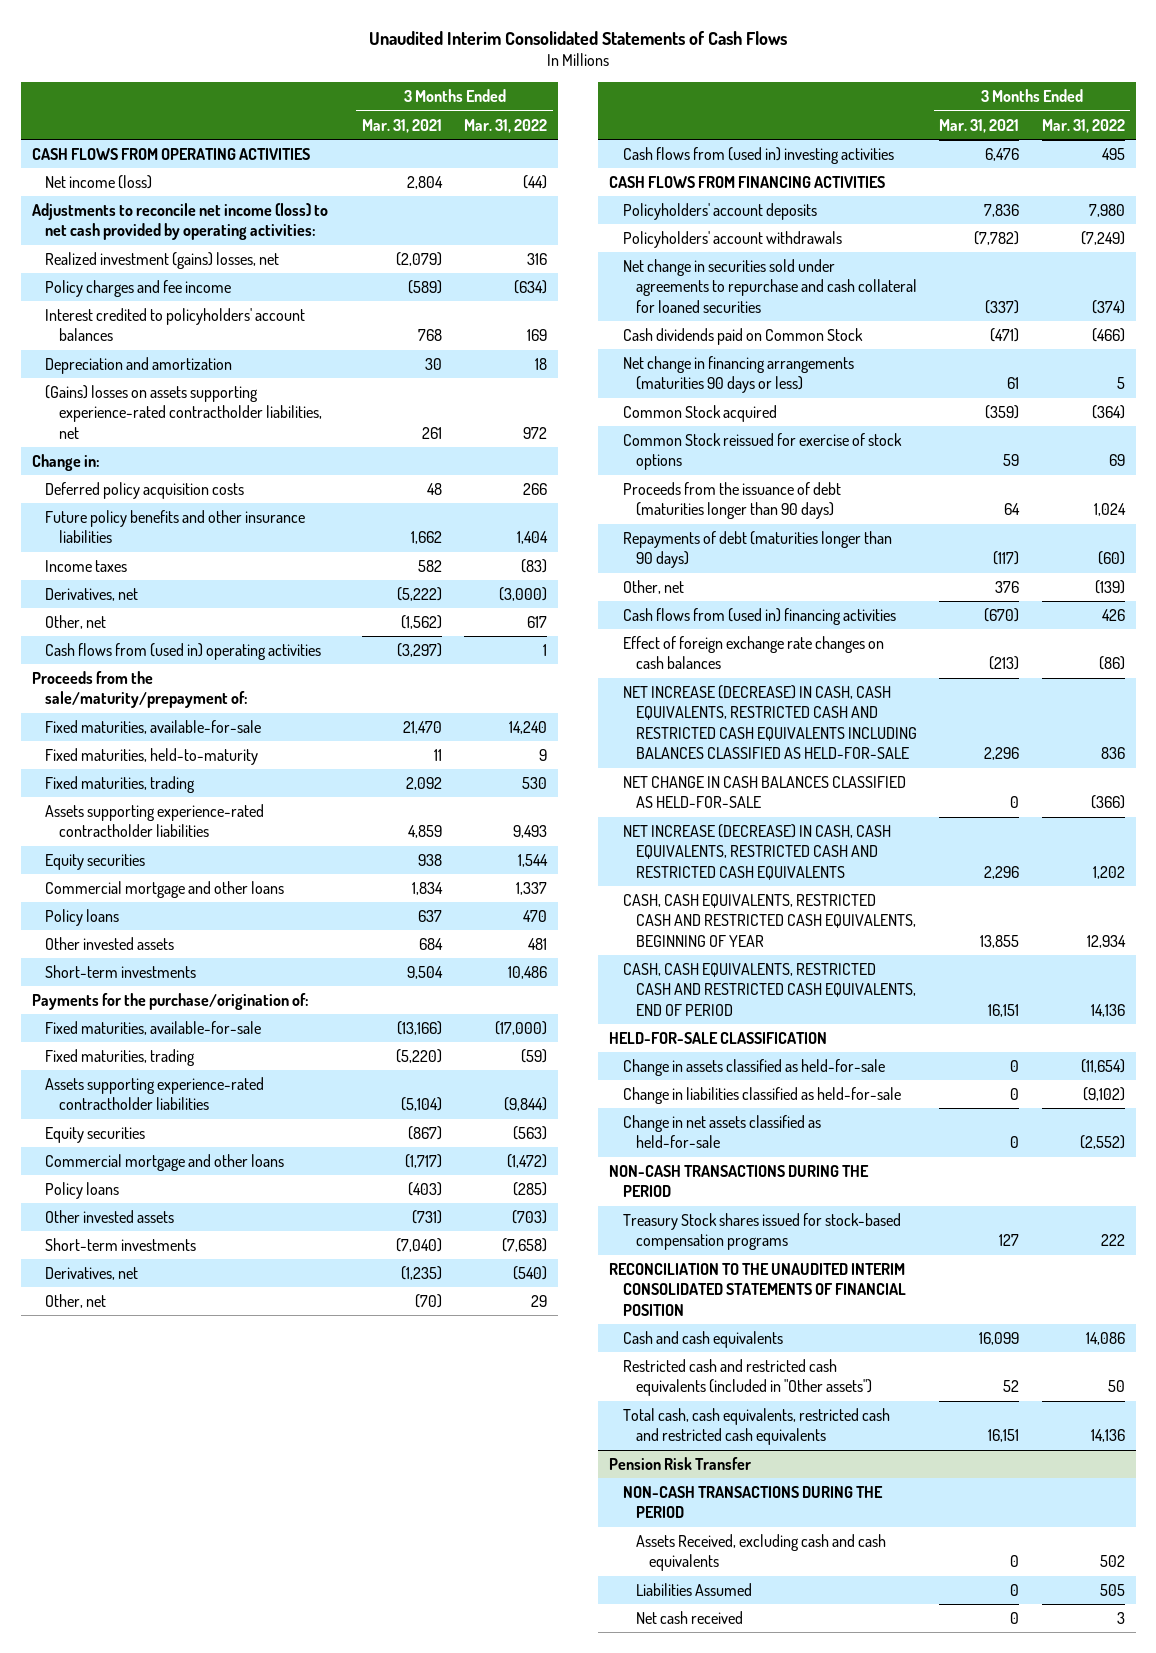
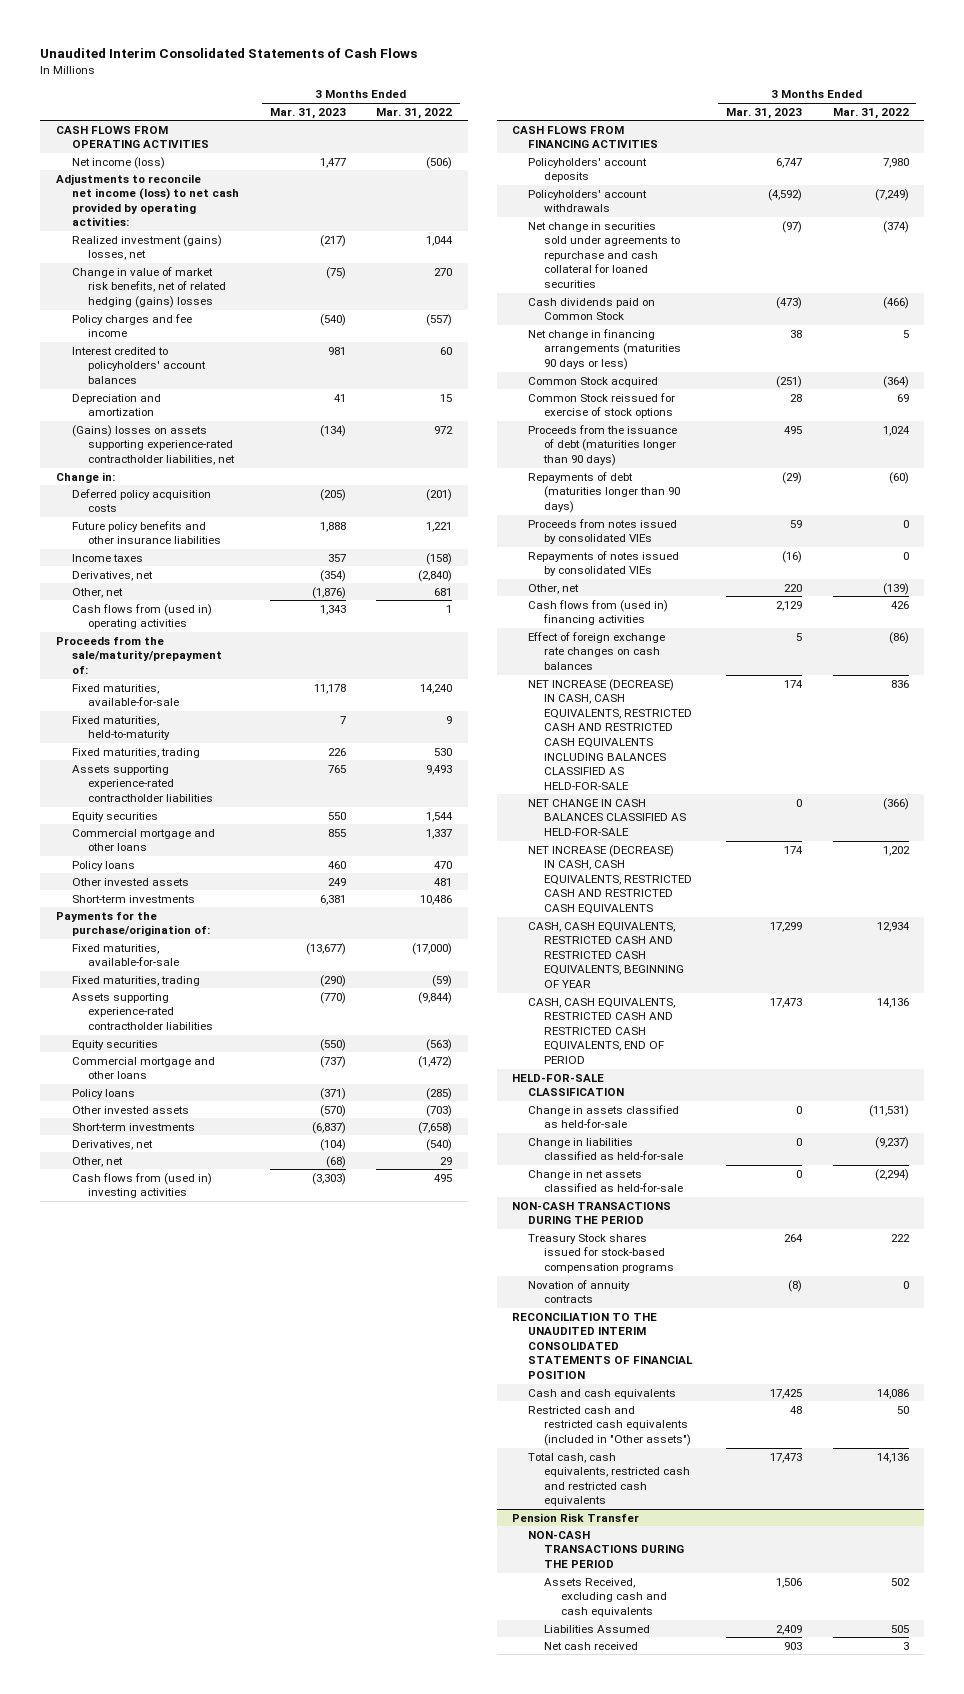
[361,118,442,133] Mar. 31, 2021 -> none
none -> [269,107,346,119] Mar. 31, 2023
[523,174,548,189] (44) -> [426,156,453,169] (506)
[527,252,548,265] 316 -> [426,235,454,246] 1,044
none -> [71,266,227,308] Change in value of market risk benefits, net of related hedging (gains) losses
[514,279,548,294] (634) -> [426,313,453,326] (557)
[527,329,548,342] 169 -> [440,346,453,355] 60
[535,357,548,370] 18 -> [440,393,453,402] 15
[523,482,548,495] 266 -> [426,488,453,501] (201)
[517,531,549,545] 1,404 -> [426,521,453,532] 1,221
[521,558,548,573] (83) -> [426,552,453,565] (158)
[499,586,548,601] (3,000) -> [418,569,453,582] (2,840)
[527,615,548,628] 617 -> [434,587,453,596] 681
none -> [528,518,678,545] Proceeds from notes issued by consolidated VIEs
none -> [528,550,680,577] Repayments of notes issued by consolidated VIEs
[1080,1058,1125,1073] (11,654) -> [868,1104,909,1117] (11,531)
[1082,1086,1125,1101] (9,102) -> [874,1136,909,1149] (9,237)
[1079,1135,1125,1150] (2,552) -> [874,1168,909,1181] (2,294)
none -> [528,1279,631,1304] Novation of annuity contracts

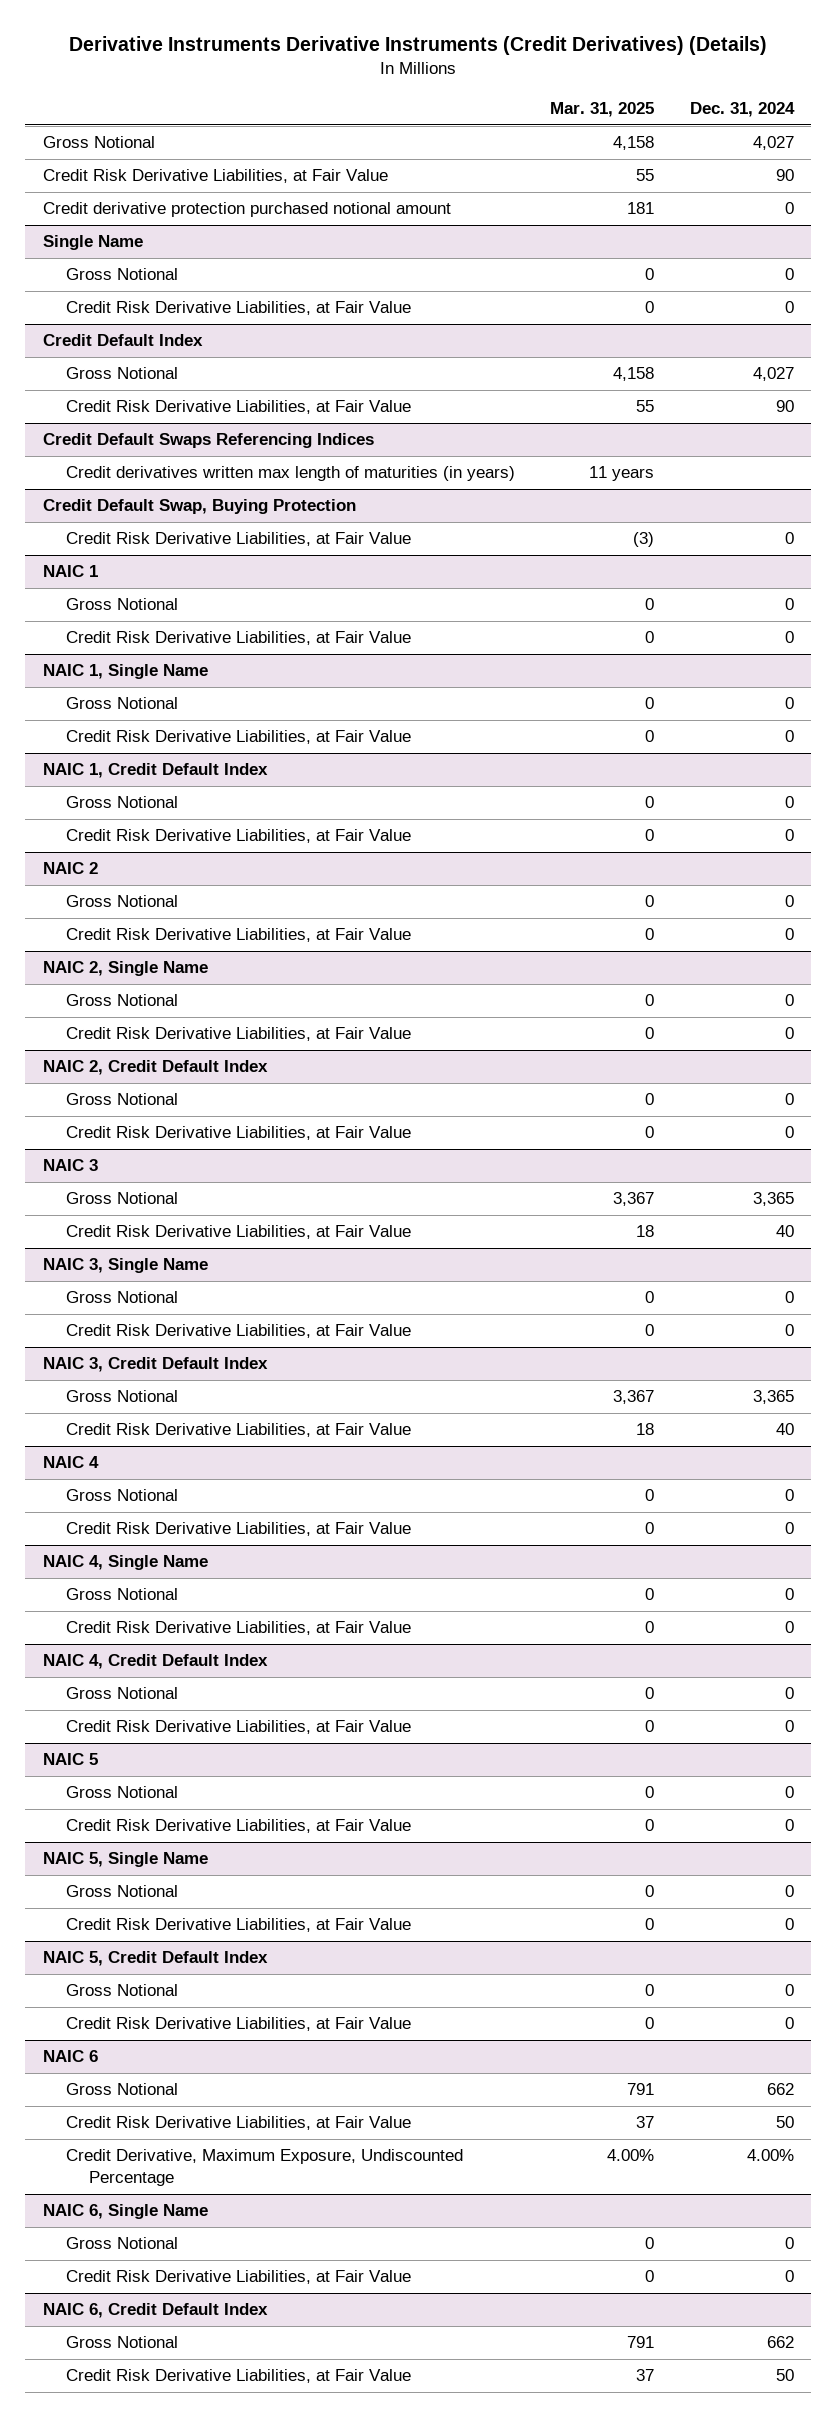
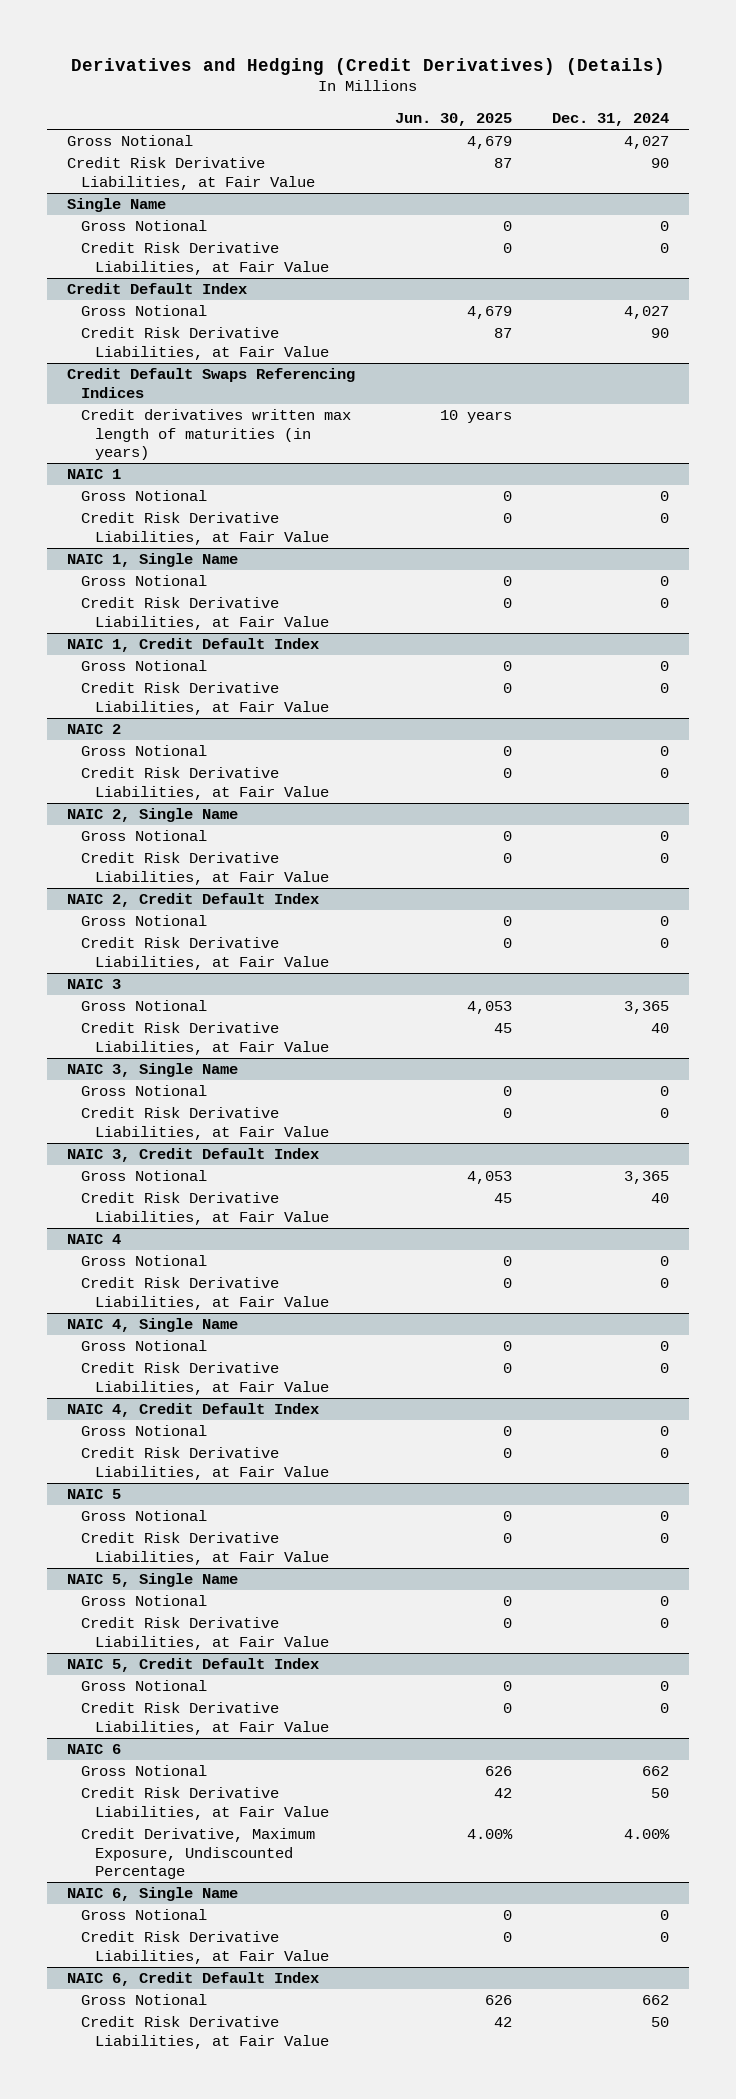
[69,36,768,56] Derivative Instruments Derivative Instruments (Credit Derivatives) (Details) -> [70,57,665,75] Derivatives and Hedging (Credit Derivatives) (Details)
[550,101,655,117] Mar. 31, 2025 -> none
none -> [394,113,512,127] Jun. 30, 2025
[42,202,451,218] Credit derivative protection purchased notional amount -> none
[42,499,356,515] Credit Default Swap, Buying Protection -> none
[65,532,411,547] Credit Risk Derivative Liabilities, at Fair Value -> none

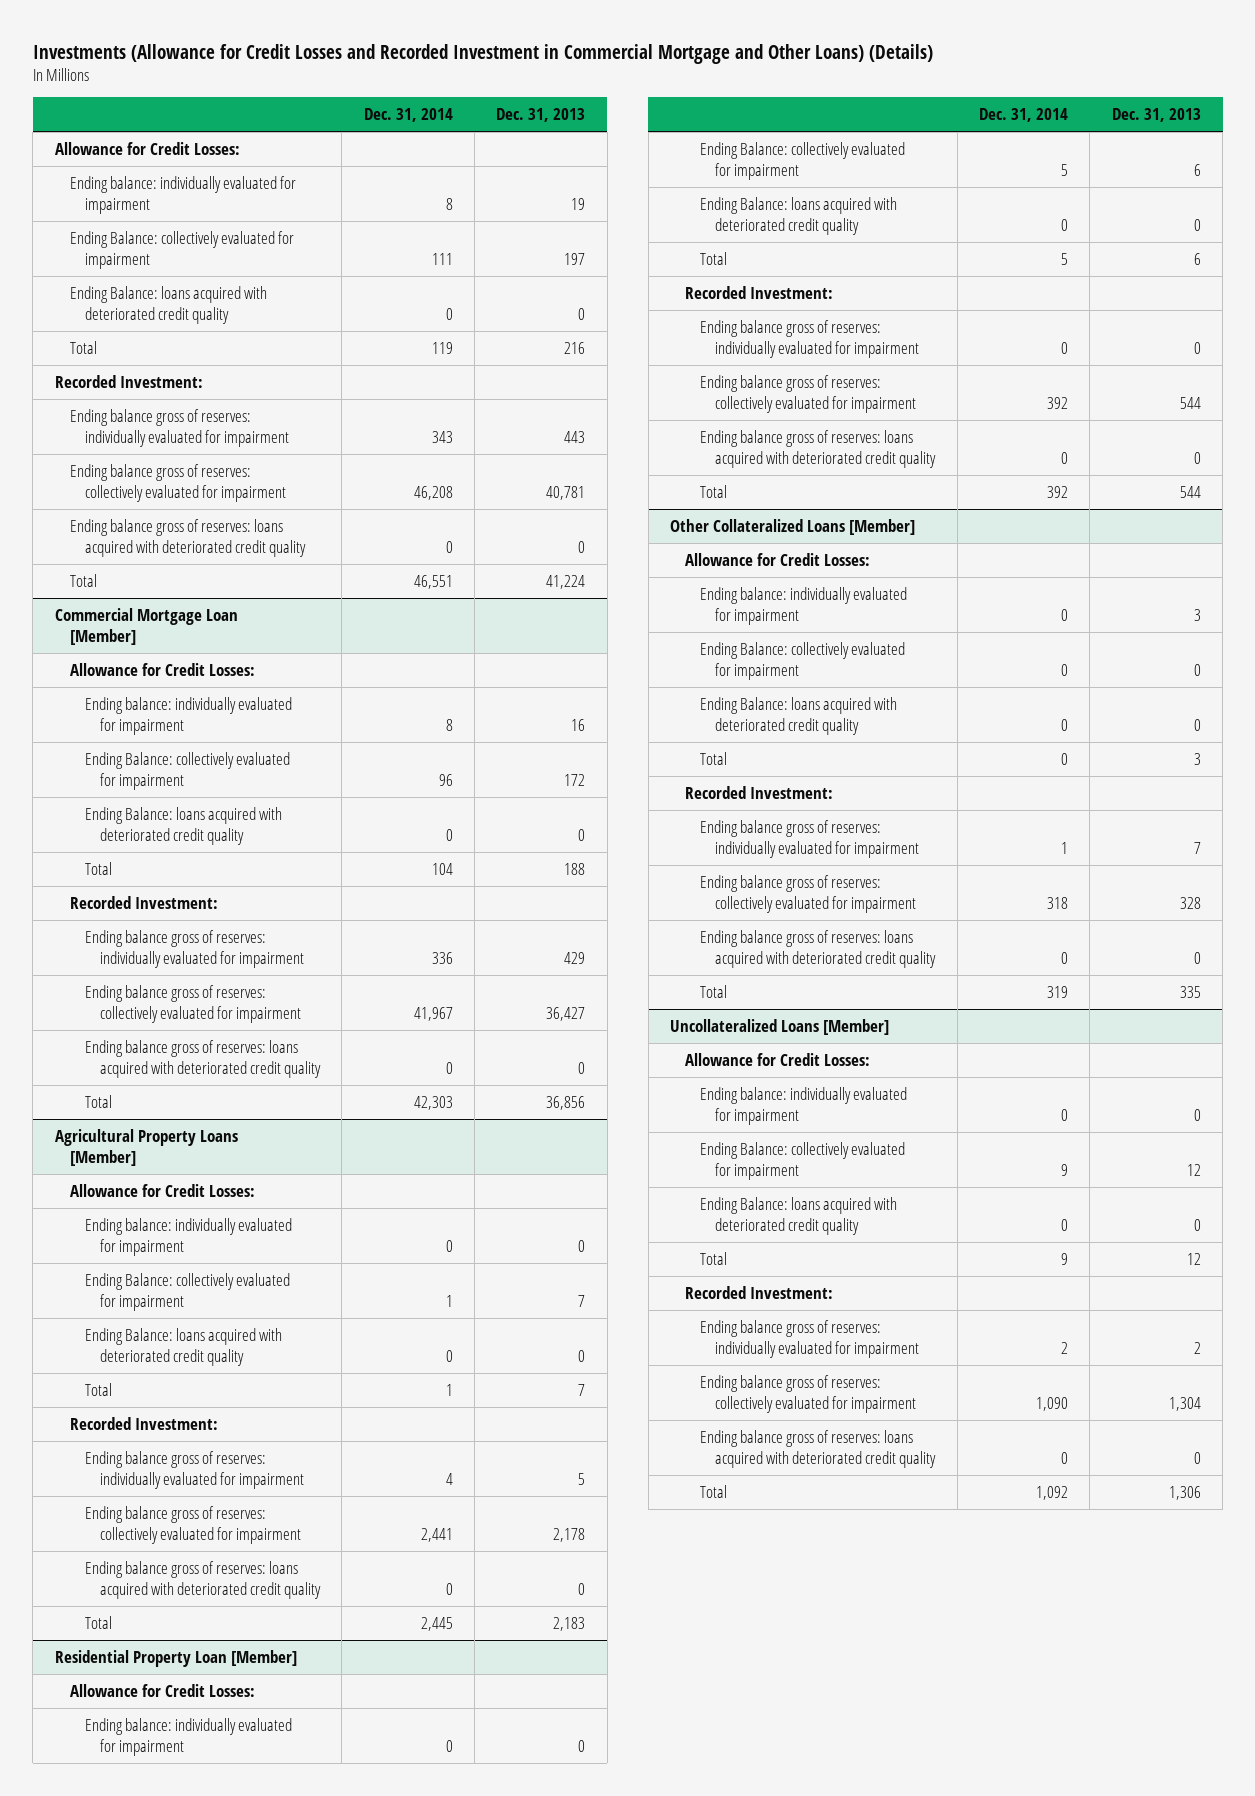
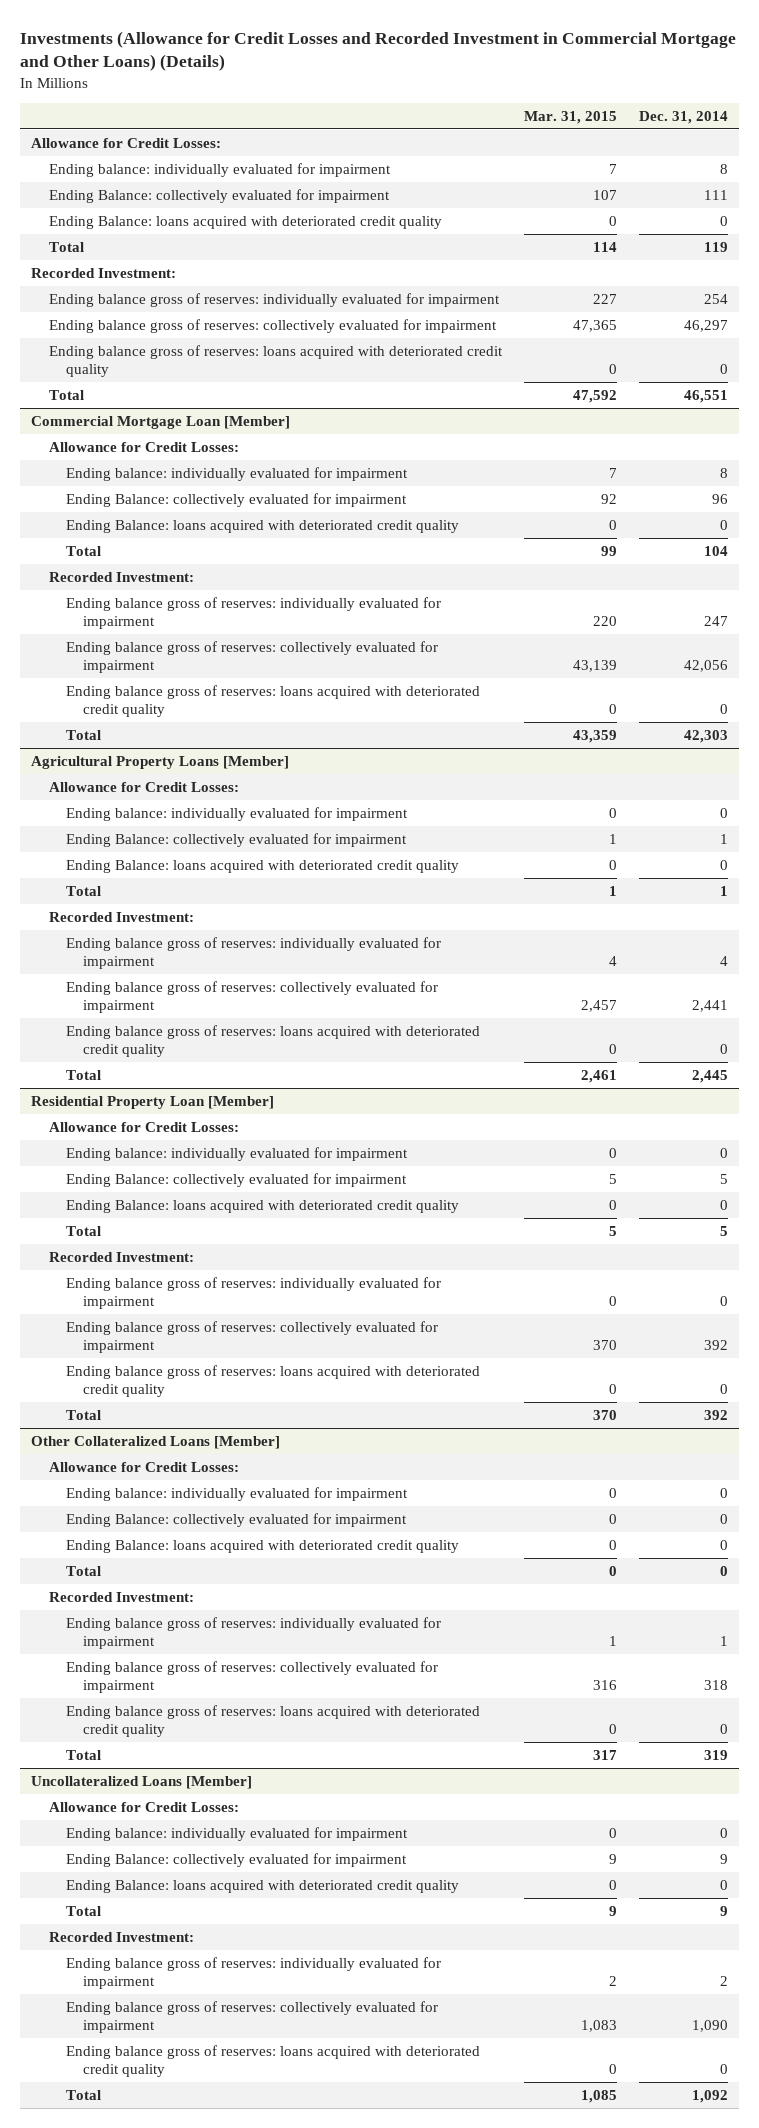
[496,108,586,123] Dec. 31, 2013 -> none
none -> [523,110,617,124] Mar. 31, 2015
[431,430,453,443] 343 -> [703,293,728,304] 254
[413,485,453,500] 46,208 -> [683,319,728,332] 46,297
[431,951,453,964] 336 -> [703,616,728,627] 247
[413,1006,453,1021] 41,967 -> [683,660,728,673] 42,056

